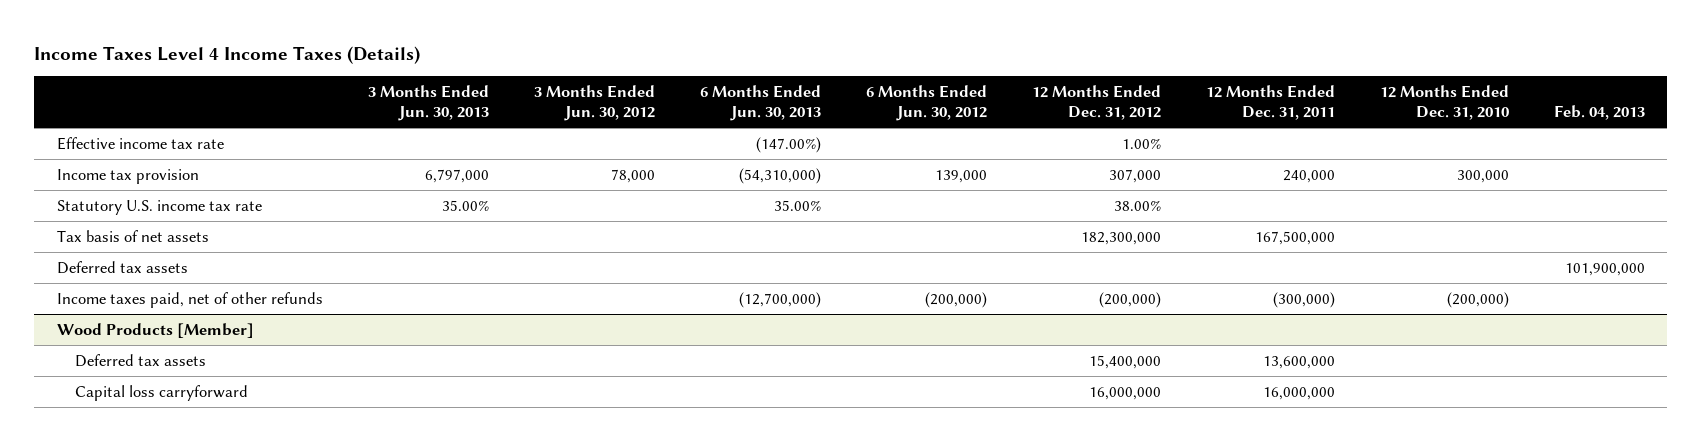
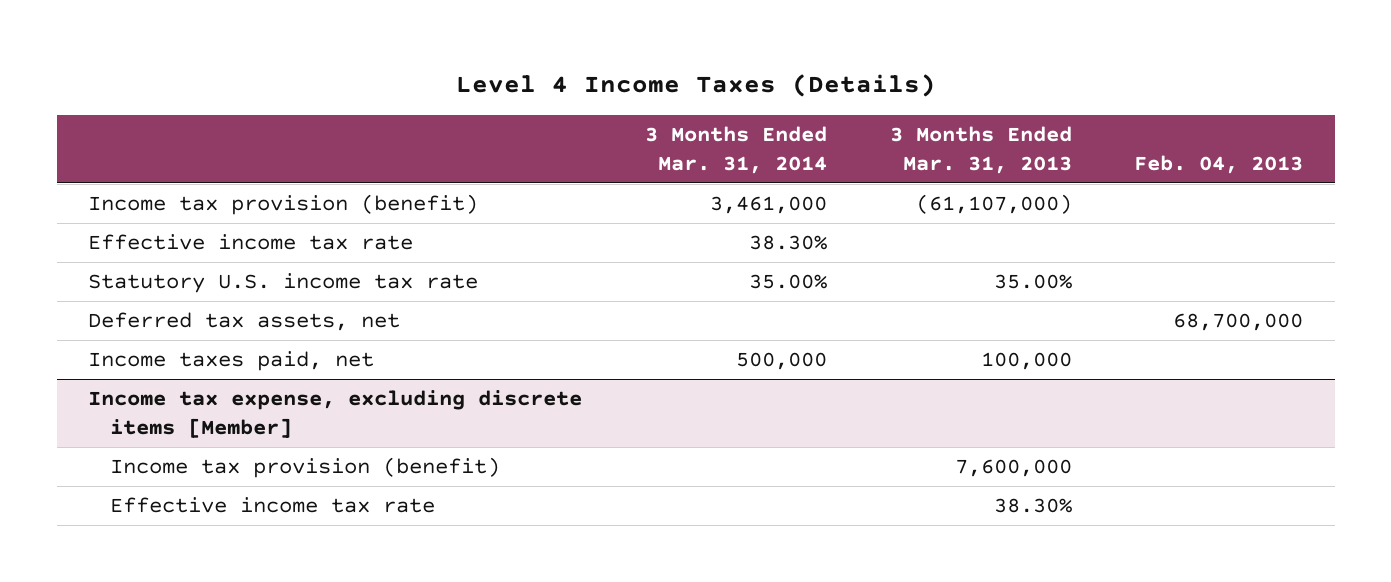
[34,45,421,64] Income Taxes Level 4 Income Taxes (Details) -> [455,74,936,98] Level 4 Income Taxes (Details)
[367,84,489,122] 3 Months Ended Jun. 30, 2013 -> none
[533,84,655,122] 3 Months Ended Jun. 30, 2012 -> none
[699,84,821,122] 6 Months Ended Jun. 30, 2013 -> none
[865,84,987,122] 6 Months Ended Jun. 30, 2012 -> none
[1031,84,1161,121] 12 Months Ended Dec. 31, 2012 -> none
[1205,84,1335,121] 12 Months Ended Dec. 31, 2011 -> none
[1379,84,1509,121] 12 Months Ended Dec. 31, 2010 -> none
none -> [644,125,827,175] 3 Months Ended Mar. 31, 2014
none -> [889,125,1072,175] 3 Months Ended Mar. 31, 2013
none -> [88,194,479,216] Income tax provision (benefit)
[56,168,199,184] Income tax provision -> none
[56,229,209,242] Tax basis of net assets -> none
[56,322,254,338] Wood Products [Member] -> none
[75,353,207,367] Deferred tax assets -> none
[75,384,249,401] Capital loss carryforward -> none
[56,260,188,274] Deferred tax assets -> [88,312,401,332] Deferred tax assets, net
[1564,262,1645,276] 101,900,000 -> [1173,313,1304,332] 68,700,000
[56,291,323,308] Income taxes paid, net of other refunds -> [88,351,375,372] Income taxes paid, net
none -> [88,390,583,439] Income tax expense, excluding discrete items [Member]
none -> [109,457,500,479] Income tax provision (benefit)
none -> [109,497,435,514] Effective income tax rate

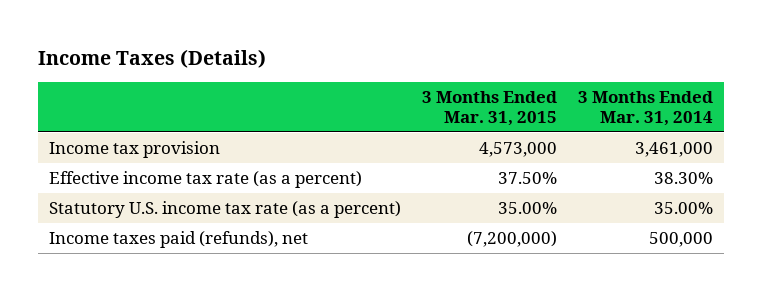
[455,74,936,98] Level 4 Income Taxes (Details) -> [37,48,266,68] Income Taxes (Details)
[889,125,1072,175] 3 Months Ended Mar. 31, 2013 -> none
[1134,155,1304,175] Feb. 04, 2013 -> none
none -> [421,90,557,126] 3 Months Ended Mar. 31, 2015
[88,312,401,332] Deferred tax assets, net -> none
[88,390,583,439] Income tax expense, excluding discrete items [Member] -> none
[109,457,500,479] Income tax provision (benefit) -> none
[109,497,435,514] Effective income tax rate -> none
[88,194,479,216] Income tax provision (benefit) -> [48,141,220,159] Income tax provision
[88,234,414,251] Effective income tax rate -> [48,171,362,189] Effective income tax rate (as a percent)
[88,273,479,294] Statutory U.S. income tax rate -> [48,201,401,219] Statutory U.S. income tax rate (as a percent)
[88,351,375,372] Income taxes paid, net -> [48,231,308,249] Income taxes paid (refunds), net

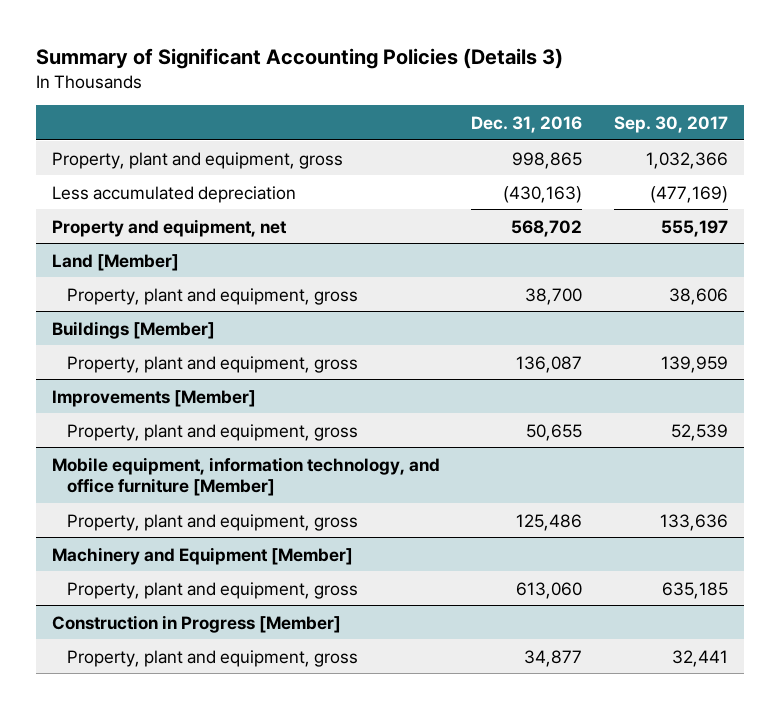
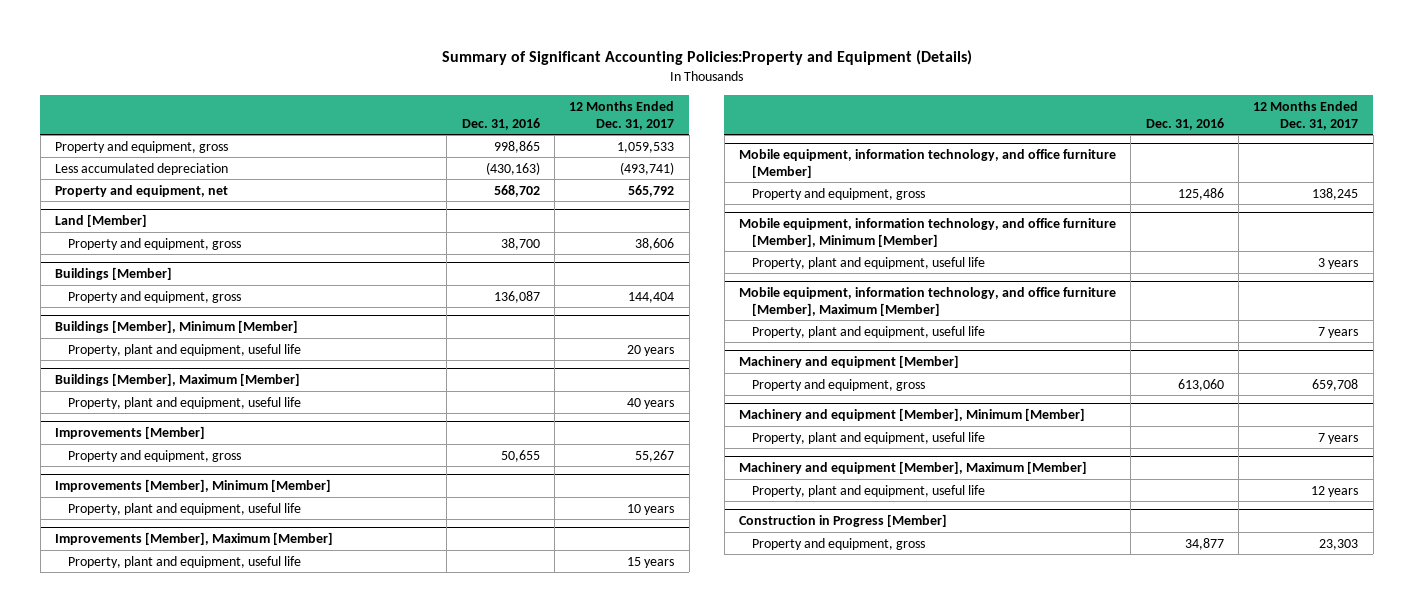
[36,47,564,69] Summary of Significant Accounting Policies (Details 3) -> [441,50,972,66] Summary of Significant Accounting Policies:Property and Equipment (Details)
[613,115,728,133] Sep. 30, 2017 -> none
none -> [569,101,675,130] 12 Months Ended Dec. 31, 2017
[51,151,343,169] Property, plant and equipment, gross -> [55,140,229,153] Property and equipment, gross
[67,287,359,305] Property, plant and equipment, gross -> [68,237,242,250] Property and equipment, gross
[67,355,359,373] Property, plant and equipment, gross -> [68,290,242,303] Property and equipment, gross
none -> [55,320,299,334] Buildings [Member], Minimum [Member]
none -> [68,343,302,356] Property, plant and equipment, useful life
none -> [55,373,301,387] Buildings [Member], Maximum [Member]
none -> [68,396,302,409] Property, plant and equipment, useful life
[67,423,359,441] Property, plant and equipment, gross -> [68,449,242,462] Property and equipment, gross
none -> [55,479,332,493] Improvements [Member], Minimum [Member]
none -> [68,502,302,515] Property, plant and equipment, useful life
none -> [55,532,334,546] Improvements [Member], Maximum [Member]
none -> [68,555,302,568] Property, plant and equipment, useful life
[67,513,359,531] Property, plant and equipment, gross -> [752,187,926,200] Property and equipment, gross
none -> [739,218,1117,247] Mobile equipment, information technology, and office furniture [Member], Minimum [Member]
none -> [752,256,986,269] Property, plant and equipment, useful life
none -> [739,287,1117,316] Mobile equipment, information technology, and office furniture [Member], Maximum [Member]
none -> [752,325,986,338] Property, plant and equipment, useful life
[51,546,353,565] Machinery and Equipment [Member] -> [739,355,960,369] Machinery and equipment [Member]
[67,581,359,599] Property, plant and equipment, gross -> [752,378,926,391] Property and equipment, gross
none -> [739,408,1086,422] Machinery and equipment [Member], Minimum [Member]
none -> [752,431,986,444] Property, plant and equipment, useful life
none -> [739,461,1088,475] Machinery and equipment [Member], Maximum [Member]
none -> [752,484,986,497] Property, plant and equipment, useful life
[67,649,359,667] Property, plant and equipment, gross -> [752,537,926,550] Property and equipment, gross

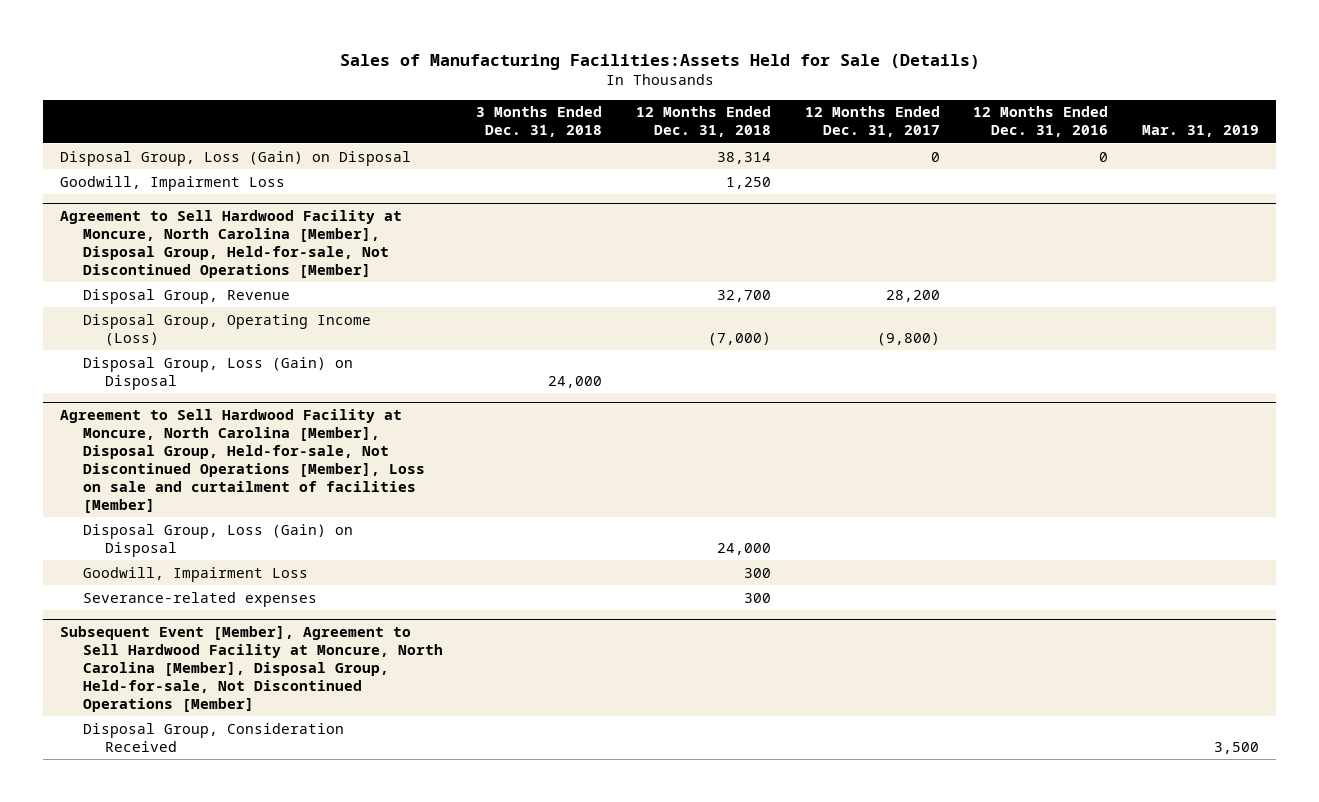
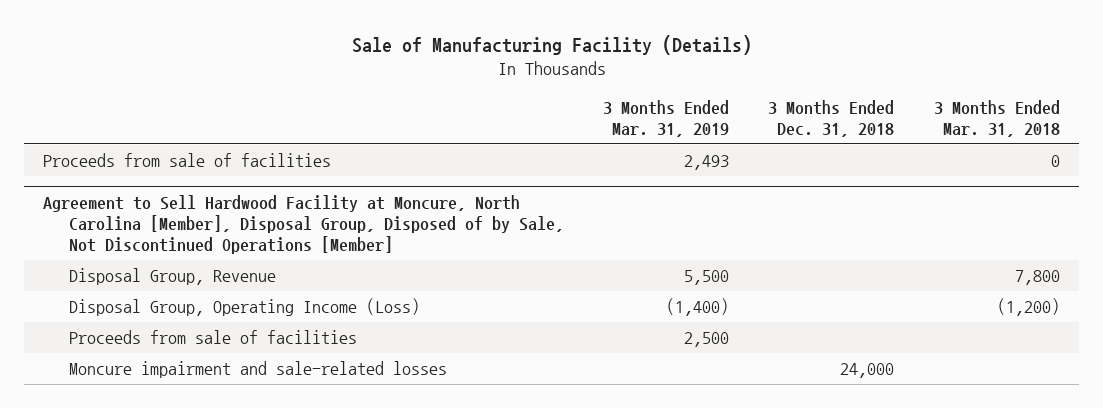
[339,53,980,70] Sales of Manufacturing Facilities:Assets Held for Sale (Details) -> [351,34,752,55] Sale of Manufacturing Facility (Details)
[635,106,771,138] 12 Months Ended Dec. 31, 2018 -> none
[804,106,940,138] 12 Months Ended Dec. 31, 2017 -> none
[973,106,1109,138] 12 Months Ended Dec. 31, 2016 -> none
[1142,125,1260,138] Mar. 31, 2019 -> none
none -> [603,99,730,137] 3 Months Ended Mar. 31, 2019
none -> [933,99,1060,137] 3 Months Ended Mar. 31, 2018
[60,150,412,166] Disposal Group, Loss (Gain) on Disposal -> none
[60,175,286,191] Goodwill, Impairment Loss -> none
none -> [43,152,332,167] Proceeds from sale of facilities
[60,209,403,278] Agreement to Sell Hardwood Facility at Moncure, North Carolina [Member], Disposal Group, Held-for-sale, Not Discontinued Operations [Member] -> [43,194,565,254] Agreement to Sell Hardwood Facility at Moncure, North Carolina [Member], Disposal Group, Disposed of by Sale, Not Discontinued Operations [Member]
[60,408,425,513] Agreement to Sell Hardwood Facility at Moncure, North Carolina [Member], Disposal Group, Held-for-sale, Not Discontinued Operations [Member], Loss on sale and curtailment of facilities [Member] -> none
[82,523,353,557] Disposal Group, Loss (Gain) on Disposal -> none
[82,566,308,582] Goodwill, Impairment Loss -> none
[82,591,317,607] Severance-related expenses -> none
[60,625,443,712] Subsequent Event [Member], Agreement to Sell Hardwood Facility at Moncure, North Carolina [Member], Disposal Group, Held-for-sale, Not Discontinued Operations [Member] -> none
[82,722,344,752] Disposal Group, Consideration Received -> none
none -> [69,329,358,344] Proceeds from sale of facilities
[82,356,353,390] Disposal Group, Loss (Gain) on Disposal -> [69,360,448,378] Moncure impairment and sale-related losses

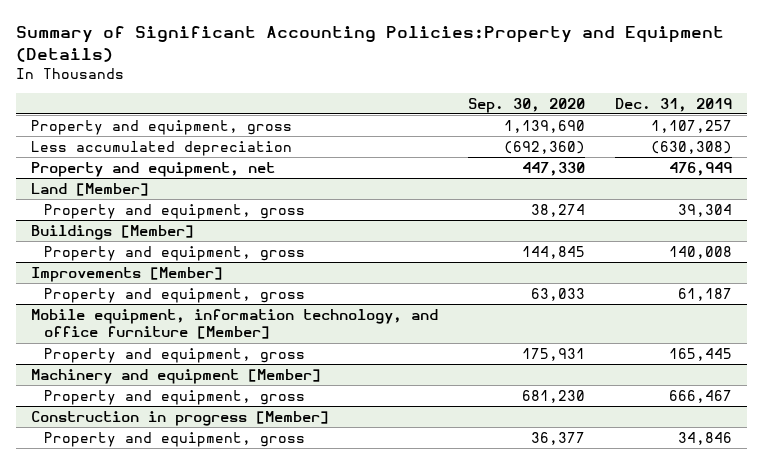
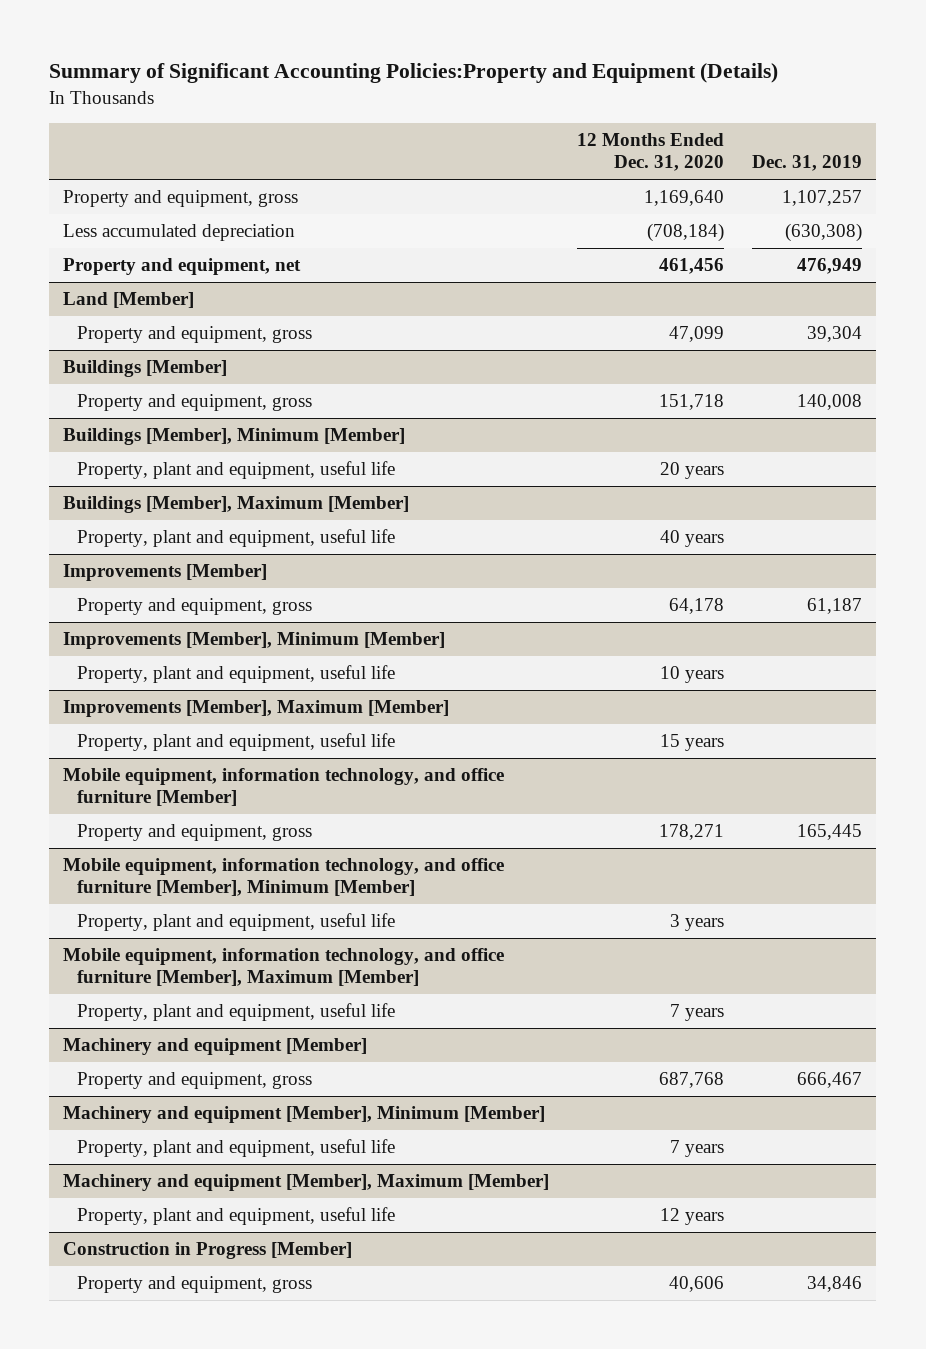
[468,97,586,113] Sep. 30, 2020 -> none
none -> [577,133,725,171] 12 Months Ended Dec. 31, 2020
none -> [63,428,406,446] Buildings [Member], Minimum [Member]
none -> [77,461,396,480] Property, plant and equipment, useful life
none -> [63,496,410,514] Buildings [Member], Maximum [Member]
none -> [77,529,396,548] Property, plant and equipment, useful life
none -> [63,632,446,650] Improvements [Member], Minimum [Member]
none -> [77,665,396,684] Property, plant and equipment, useful life
none -> [63,700,450,718] Improvements [Member], Maximum [Member]
none -> [77,733,396,752] Property, plant and equipment, useful life
none -> [63,858,505,897] Mobile equipment, information technology, and office furniture [Member], Minimum [Member]
none -> [77,913,396,932] Property, plant and equipment, useful life
none -> [63,948,505,987] Mobile equipment, information technology, and office furniture [Member], Maximum [Member]
none -> [77,1003,396,1022] Property, plant and equipment, useful life
none -> [63,1106,546,1124] Machinery and equipment [Member], Minimum [Member]
none -> [77,1139,396,1158] Property, plant and equipment, useful life
none -> [63,1174,550,1192] Machinery and equipment [Member], Maximum [Member]
none -> [77,1207,396,1226] Property, plant and equipment, useful life
[30,410,329,426] Construction in progress [Member] -> [63,1242,353,1260] Construction in Progress [Member]

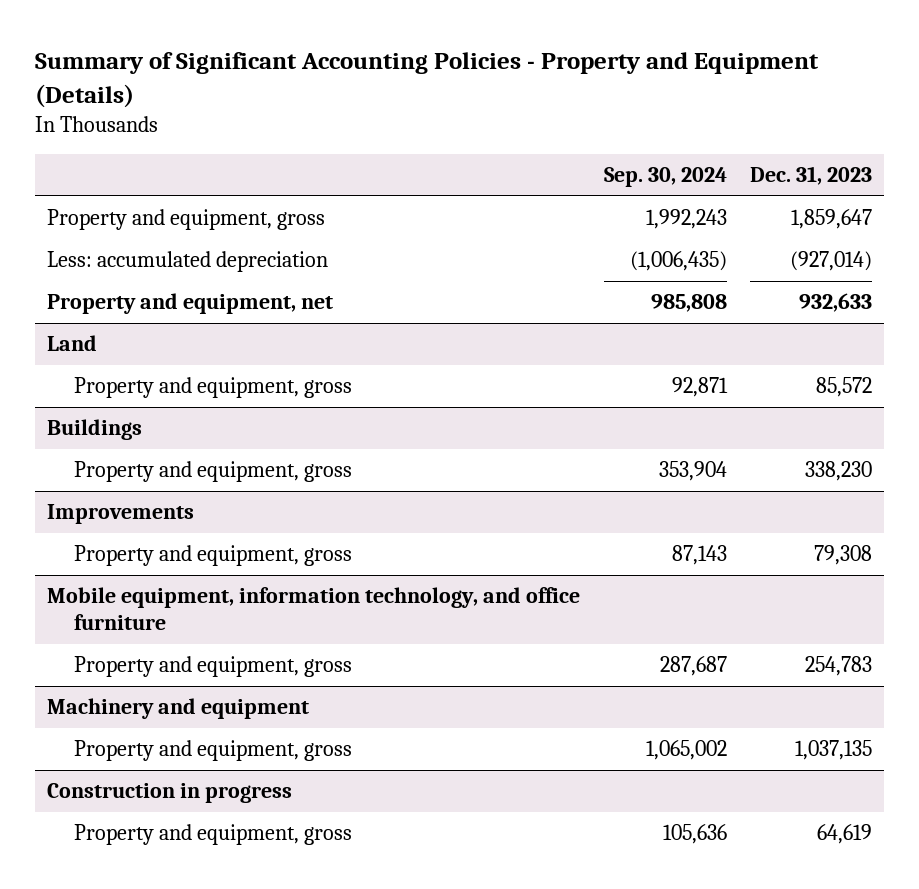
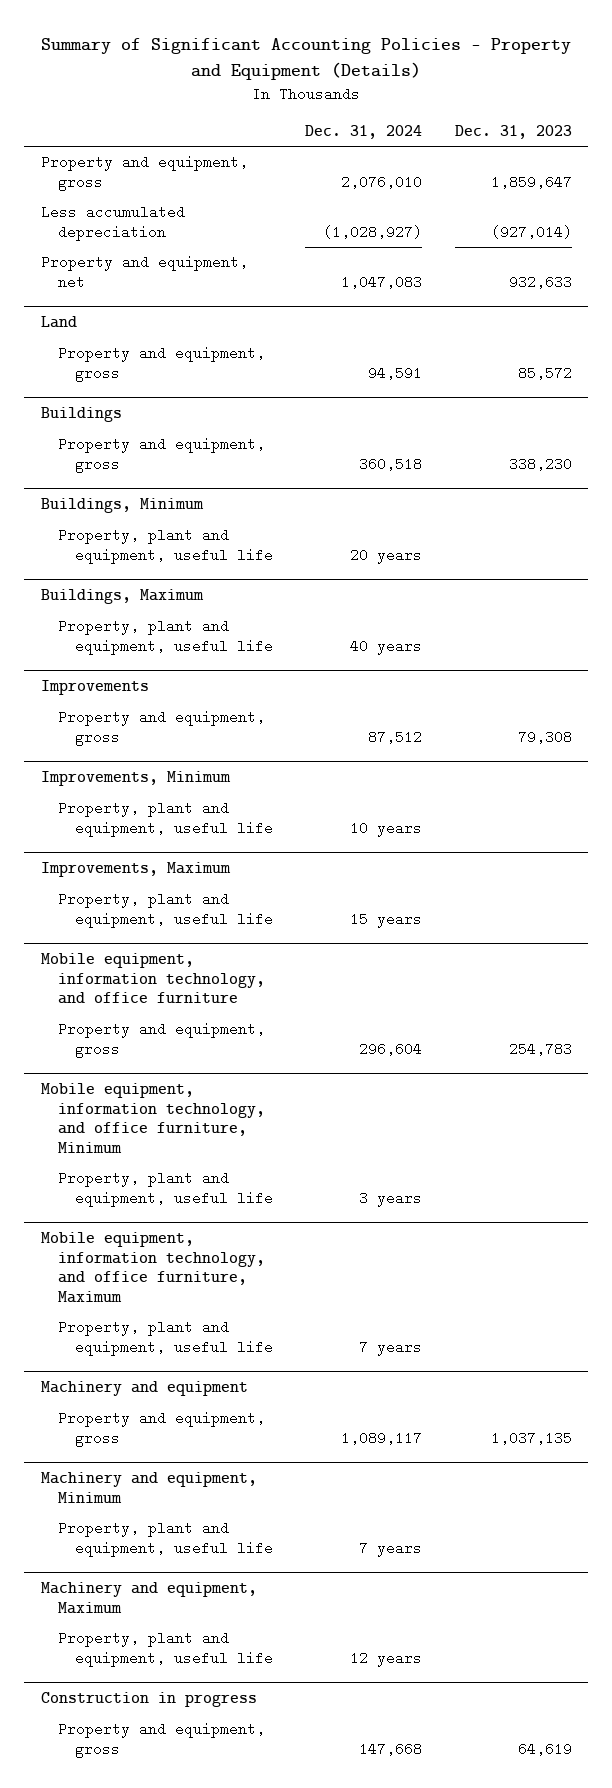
[603,167,727,188] Sep. 30, 2024 -> none
none -> [305,124,423,139] Dec. 31, 2024
[46,251,328,273] Less: accumulated depreciation -> [40,205,185,242] Less accumulated depreciation
none -> [40,498,204,514] Buildings, Minimum
none -> [57,528,274,565] Property, plant and equipment, useful life
none -> [40,589,204,605] Buildings, Maximum
none -> [57,619,274,656] Property, plant and equipment, useful life
none -> [40,771,231,787] Improvements, Minimum
none -> [57,801,274,838] Property, plant and equipment, useful life
none -> [40,862,231,878] Improvements, Maximum
none -> [57,892,274,929] Property, plant and equipment, useful life
none -> [40,1083,265,1153] Mobile equipment, information technology, and office furniture, Minimum
none -> [57,1171,274,1208] Property, plant and equipment, useful life
none -> [40,1232,265,1303] Mobile equipment, information technology, and office furniture, Maximum
none -> [57,1320,274,1357] Property, plant and equipment, useful life
none -> [40,1472,257,1503] Machinery and equipment, Minimum
none -> [57,1521,274,1558] Property, plant and equipment, useful life
none -> [40,1582,257,1614] Machinery and equipment, Maximum
none -> [57,1631,274,1668] Property, plant and equipment, useful life

